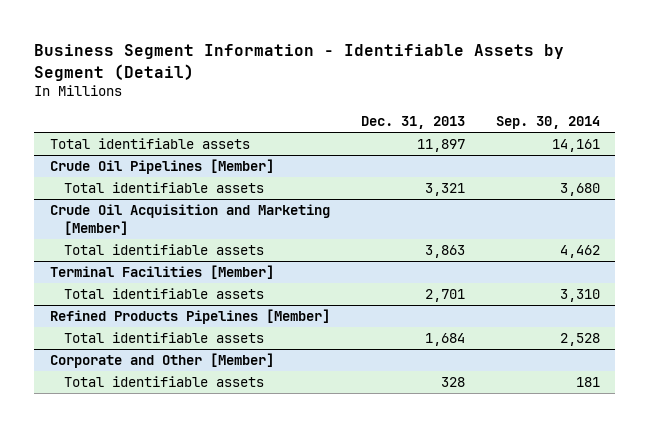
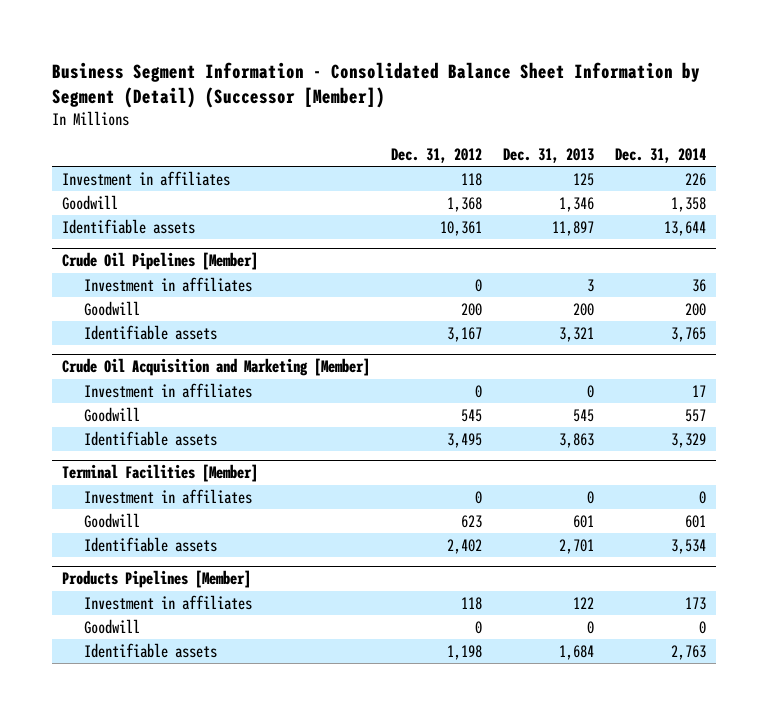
[34,43,565,81] Business Segment Information - Identifiable Assets by Segment (Detail) -> [51,61,700,109] Business Segment Information - Consolidated Balance Sheet Information by Segment (Detail) (Successor [Member])
[495,116,600,130] Sep. 30, 2014 -> none
none -> [391,147,483,163] Dec. 31, 2012
none -> [615,147,707,163] Dec. 31, 2014
none -> [62,170,231,186] Investment in affiliates
none -> [62,194,119,210] Goodwill
[49,137,250,149] Total identifiable assets -> [62,218,196,234] Identifiable assets
none -> [84,276,253,292] Investment in affiliates
none -> [84,300,141,316] Goodwill
[64,181,265,193] Total identifiable assets -> [84,324,218,340] Identifiable assets
none -> [84,382,253,398] Investment in affiliates
none -> [84,406,141,422] Goodwill
[64,243,265,255] Total identifiable assets -> [84,430,218,446] Identifiable assets
[49,352,274,368] Corporate and Other [Member] -> none
[64,375,265,387] Total identifiable assets -> none
none -> [84,488,253,504] Investment in affiliates
none -> [84,512,141,528] Goodwill
[64,287,265,299] Total identifiable assets -> [84,536,218,552] Identifiable assets
[49,308,330,324] Refined Products Pipelines [Member] -> [62,570,252,589] Products Pipelines [Member]
none -> [84,594,253,610] Investment in affiliates
none -> [84,618,141,634] Goodwill
[64,331,265,343] Total identifiable assets -> [84,642,218,658] Identifiable assets

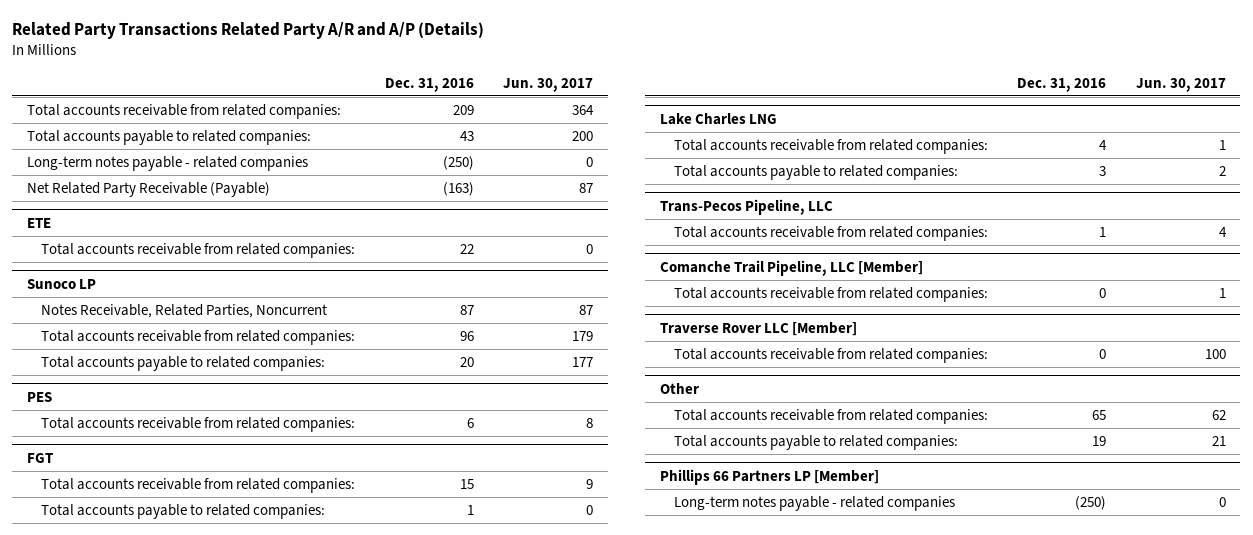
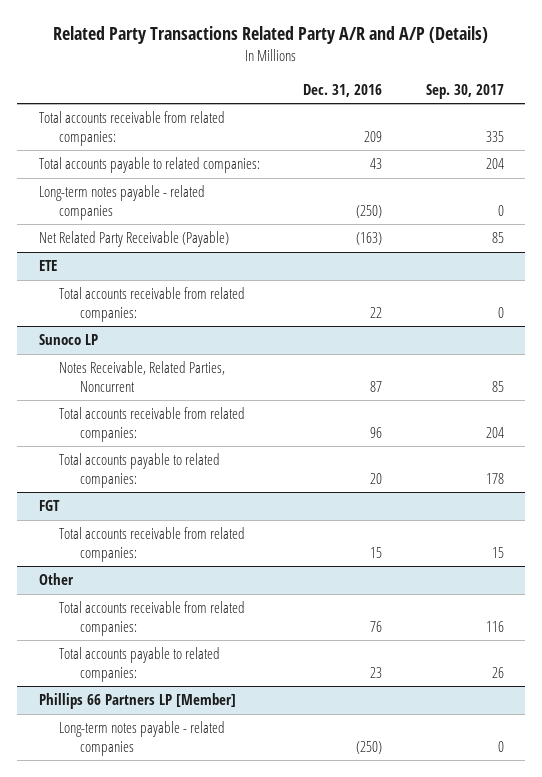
[503,77,594,92] Jun. 30, 2017 -> none
none -> [425,83,504,99] Sep. 30, 2017
[26,391,52,402] PES -> none
[41,416,356,432] Total accounts receivable from related companies: -> none
[41,503,326,519] Total accounts payable to related companies: -> none
[659,112,777,125] Lake Charles LNG -> none
[674,138,989,154] Total accounts receivable from related companies: -> none
[674,164,959,180] Total accounts payable to related companies: -> none
[659,198,833,215] Trans-Pecos Pipeline, LLC -> none
[674,225,989,241] Total accounts receivable from related companies: -> none
[659,259,923,276] Comanche Trail Pipeline, LLC [Member] -> none
[674,286,989,302] Total accounts receivable from related companies: -> none
[659,321,857,336] Traverse Rover LLC [Member] -> none
[674,347,989,363] Total accounts receivable from related companies: -> none
[1092,409,1107,420] 65 -> [370,620,383,632] 76
[1092,435,1107,446] 19 -> [370,666,383,678] 23

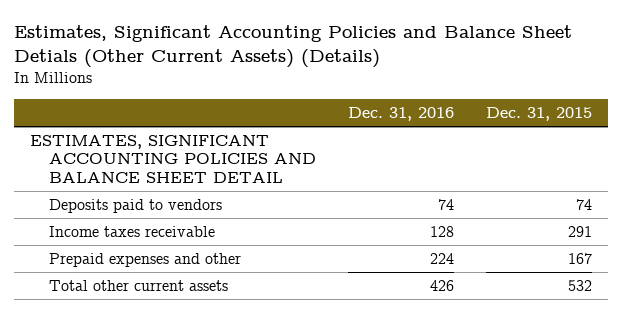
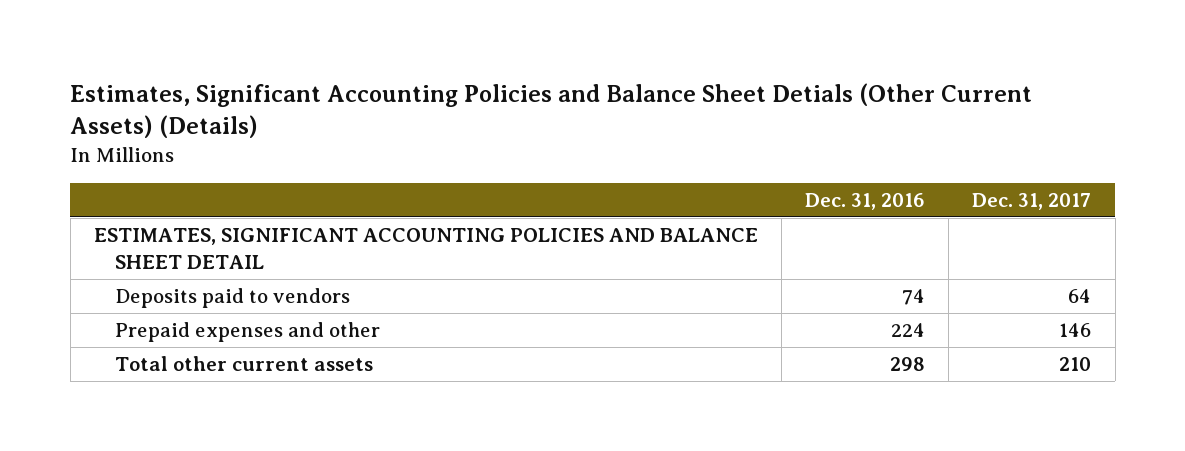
[485,106,592,121] Dec. 31, 2015 -> none
none -> [972,192,1092,210] Dec. 31, 2017
[49,226,216,238] Income taxes receivable -> none
[430,280,455,292] 426 -> [890,357,926,372] 298

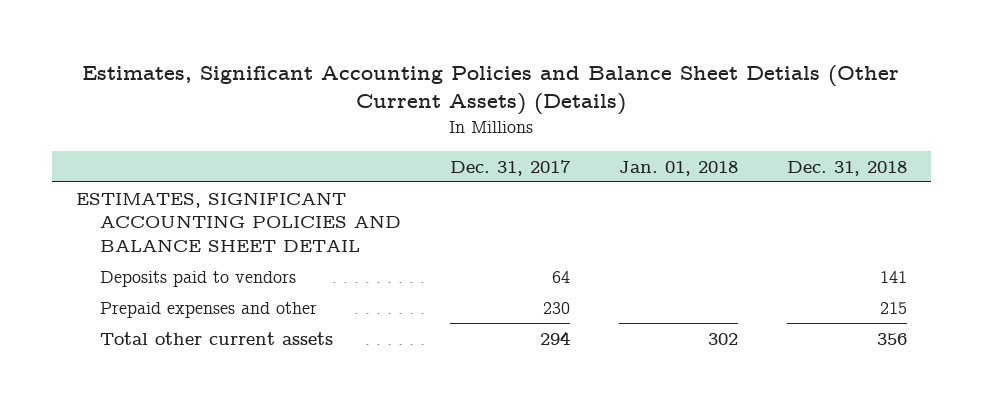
[805,192,926,210] Dec. 31, 2016 -> none
none -> [618,160,738,176] Jan. 01, 2018
none -> [786,160,907,176] Dec. 31, 2018
[1059,323,1092,338] 146 -> [542,301,570,314] 230
[1059,357,1092,372] 210 -> [539,330,570,345] 294

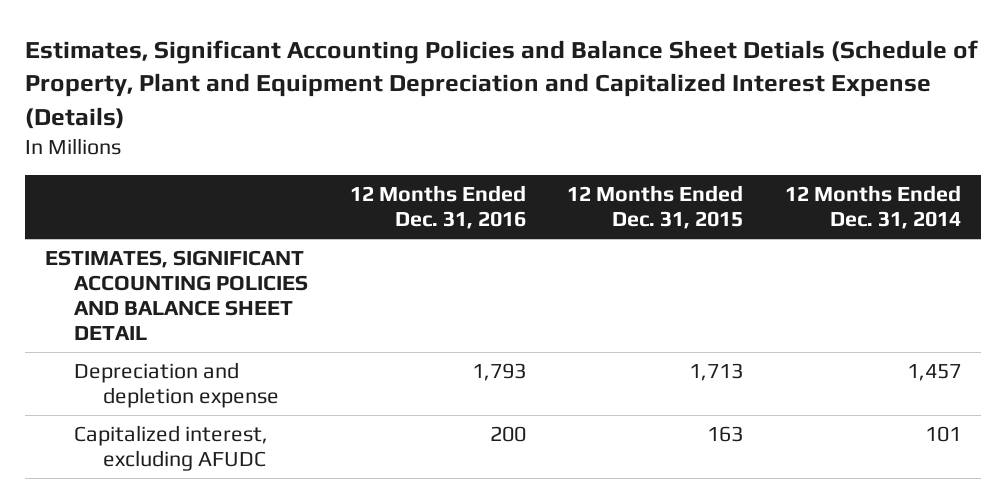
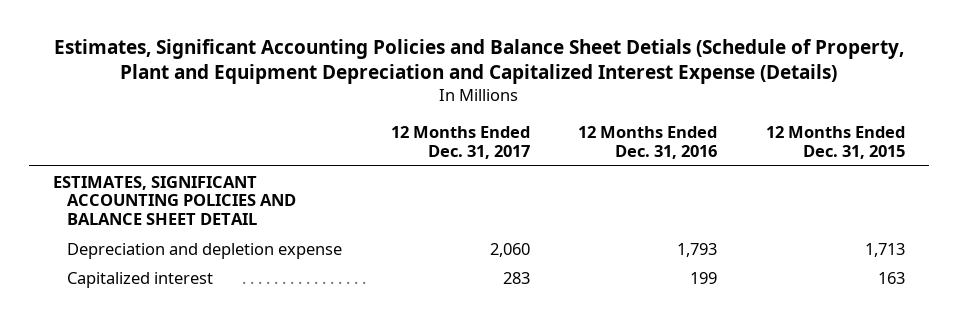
[784,185,961,230] 12 Months Ended Dec. 31, 2014 -> none
none -> [390,126,530,160] 12 Months Ended Dec. 31, 2017
[73,425,268,472] Capitalized interest, excluding AFUDC -> [67,271,214,288] Capitalized interest
[489,426,526,443] 200 -> [690,271,718,284] 199

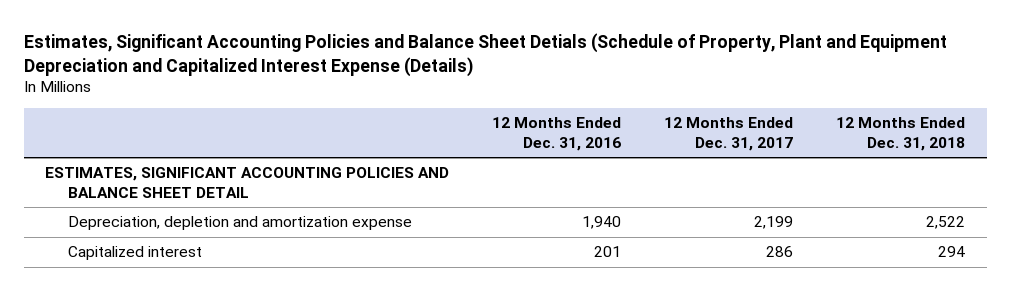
[765,126,905,160] 12 Months Ended Dec. 31, 2015 -> none
none -> [836,116,966,151] 12 Months Ended Dec. 31, 2018
[67,242,343,259] Depreciation and depletion expense -> [67,216,412,231] Depreciation, depletion and amortization expense
[489,242,530,257] 2,060 -> [754,216,794,230] 2,199
[677,242,718,257] 1,793 -> [582,216,622,230] 1,940
[502,271,530,284] 283 -> [766,246,794,258] 286
[690,271,718,284] 199 -> [594,246,622,258] 201

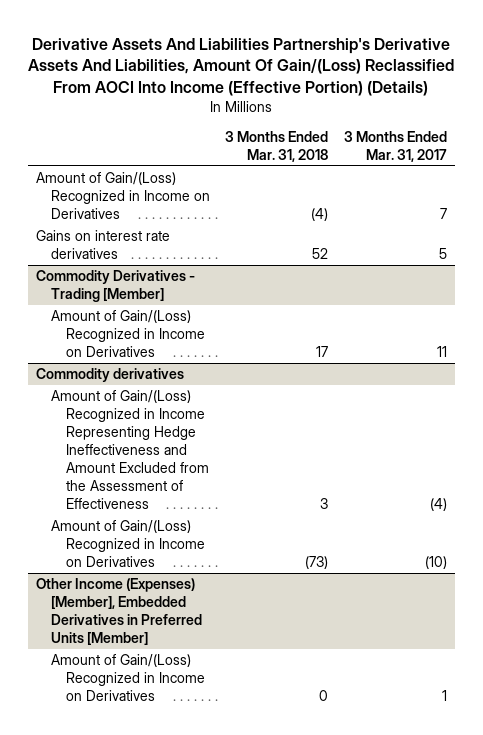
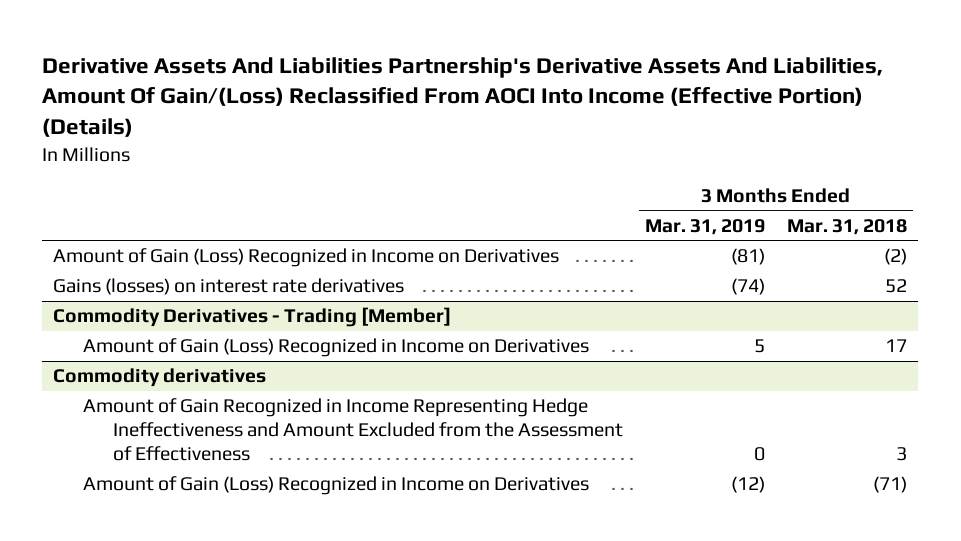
[343,130,447,162] 3 Months Ended Mar. 31, 2017 -> none
none -> [644,218,765,235] Mar. 31, 2019
[35,171,210,220] Amount of Gain/(Loss) Recognized in Income on Derivatives -> [53,248,560,268] Amount of Gain (Loss) Recognized in Income on Derivatives
[311,208,329,222] (4) -> [884,248,908,266] (2)
[35,229,170,260] Gains on interest rate derivatives -> [53,278,405,296] Gains (losses) on interest rate derivatives
[50,309,205,358] Amount of Gain/(Loss) Recognized in Income on Derivatives -> [83,338,590,358] Amount of Gain (Loss) Recognized in Income on Derivatives
[35,577,202,646] Other Income (Expenses) [Member], Embedded Derivatives in Preferred Units [Member] -> none
[50,653,205,702] Amount of Gain/(Loss) Recognized in Income on Derivatives -> none
[50,389,209,510] Amount of Gain/(Loss) Recognized in Income Representing Hedge Ineffectiveness and Amount Excluded from the Assessment of Effectiveness -> [83,398,623,462] Amount of Gain Recognized in Income Representing Hedge Ineffectiveness and Amount Excluded from the Assessment of Effectiveness
[50,519,205,568] Amount of Gain/(Loss) Recognized in Income on Derivatives -> [83,476,590,496] Amount of Gain (Loss) Recognized in Income on Derivatives
[305,556,329,570] (73) -> [873,476,908,494] (71)

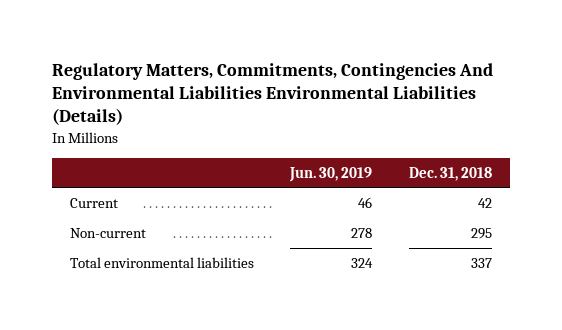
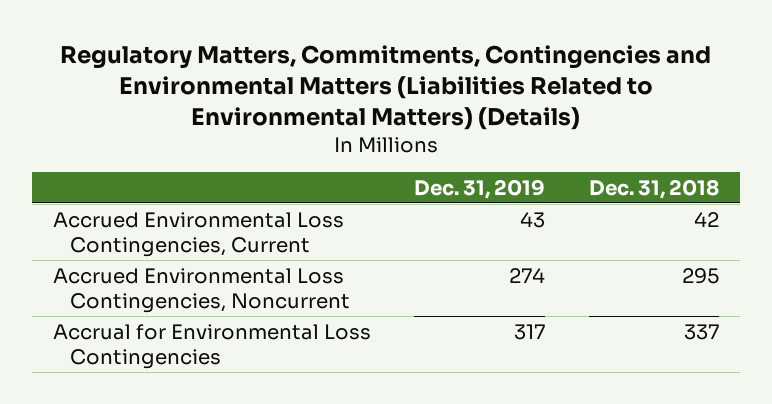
[52,62,494,126] Regulatory Matters, Commitments, Contingencies And Environmental Liabilities Environmental Liabilities (Details) -> [59,44,711,130] Regulatory Matters, Commitments, Contingencies and Environmental Matters (Liabilities Related to Environmental Matters) (Details)
[289,166,373,182] Jun. 30, 2019 -> none
none -> [414,178,546,199] Dec. 31, 2019
[70,198,119,209] Current -> [53,211,345,257] Accrued Environmental Loss Contingencies, Current
[70,228,147,239] Non-current -> [53,267,350,313] Accrued Environmental Loss Contingencies, Noncurrent
[70,257,255,269] Total environmental liabilities -> [53,323,372,369] Accrual for Environmental Loss Contingencies

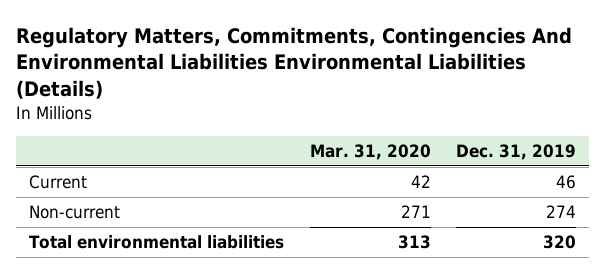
[59,44,711,130] Regulatory Matters, Commitments, Contingencies and Environmental Matters (Liabilities Related to Environmental Matters) (Details) -> [16,26,573,99] Regulatory Matters, Commitments, Contingencies And Environmental Liabilities Environmental Liabilities (Details)
[588,178,719,199] Dec. 31, 2018 -> none
none -> [309,144,431,161] Mar. 31, 2020
[53,323,372,369] Accrual for Environmental Loss Contingencies -> none
[53,211,345,257] Accrued Environmental Loss Contingencies, Current -> [28,175,87,190] Current
[520,211,546,228] 43 -> [556,175,577,190] 46
[53,267,350,313] Accrued Environmental Loss Contingencies, Noncurrent -> [28,205,120,220] Non-current
none -> [28,235,284,250] Total environmental liabilities

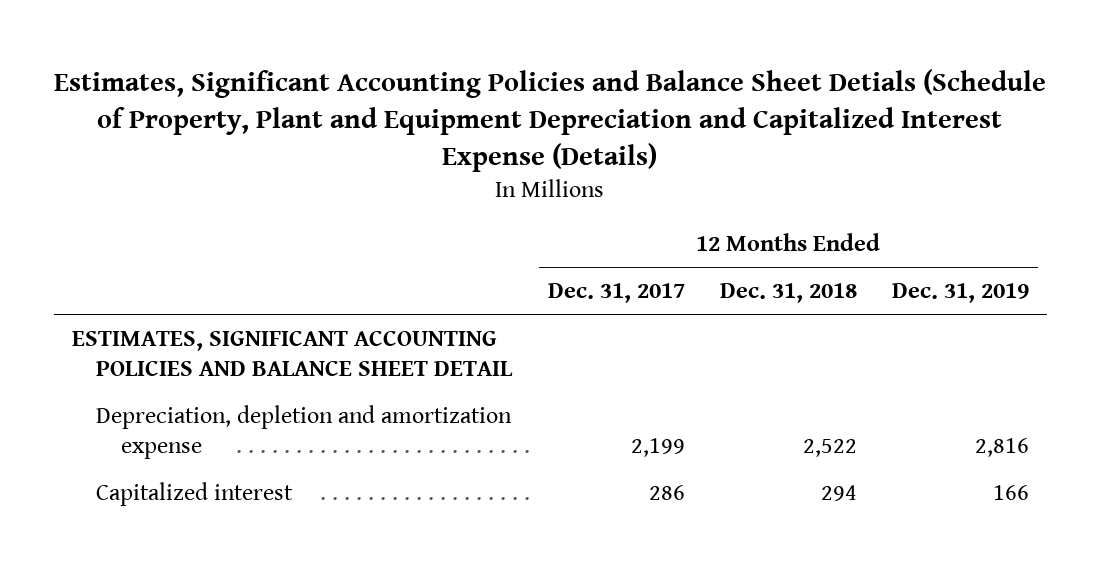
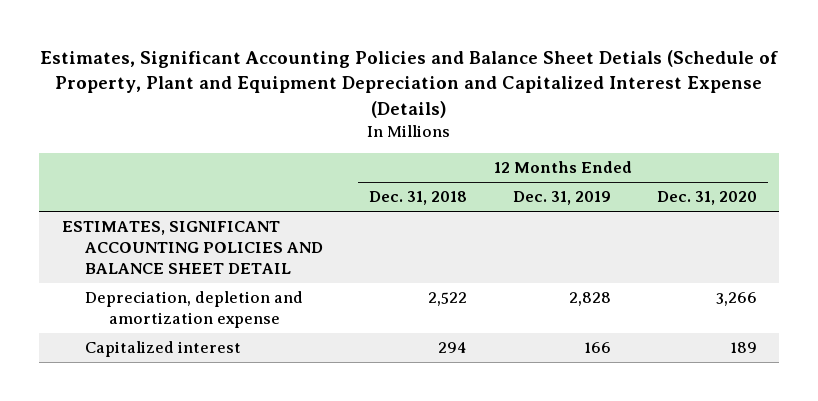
[547,283,685,304] Dec. 31, 2017 -> none
none -> [656,191,757,206] Dec. 31, 2020
[974,438,1029,458] 2,816 -> [568,292,611,307] 2,828

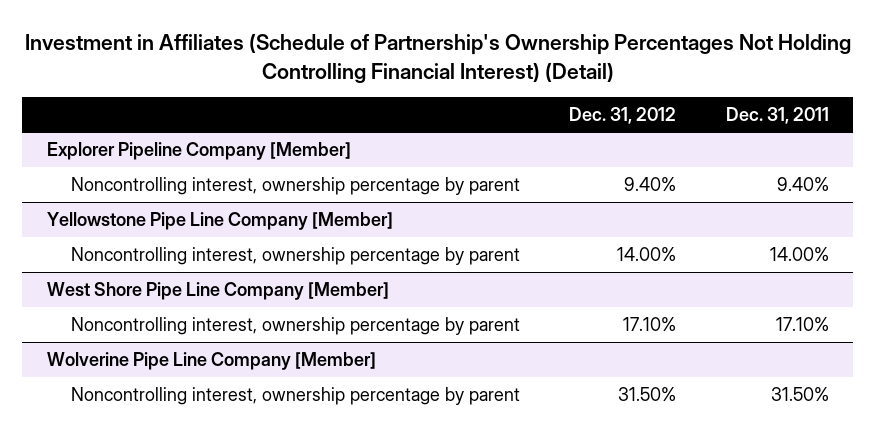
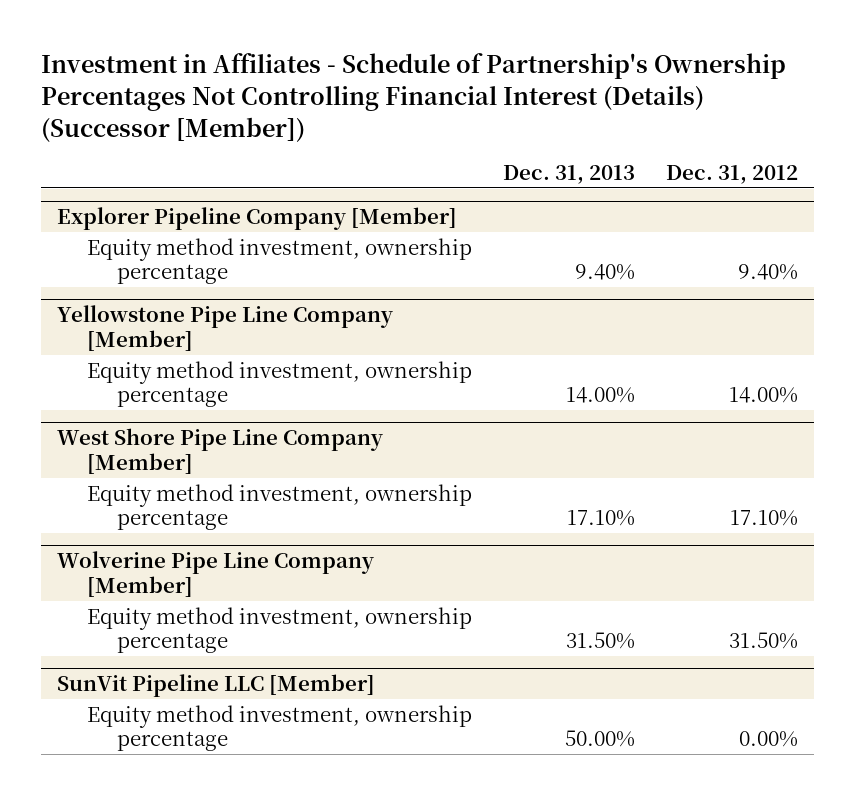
[24,33,851,83] Investment in Affiliates (Schedule of Partnership's Ownership Percentages Not Holding Controlling Financial Interest) (Detail) -> [41,53,787,142] Investment in Affiliates - Schedule of Partnership's Ownership Percentages Not Controlling Financial Interest (Details) (Successor [Member])
[725,106,829,124] Dec. 31, 2011 -> none
none -> [503,165,636,185] Dec. 31, 2013
[70,176,520,195] Noncontrolling interest, ownership percentage by parent -> [86,237,472,285] Equity method investment, ownership percentage
[70,246,520,265] Noncontrolling interest, ownership percentage by parent -> [86,360,472,408] Equity method investment, ownership percentage
[70,316,520,335] Noncontrolling interest, ownership percentage by parent -> [86,483,472,531] Equity method investment, ownership percentage
[70,386,520,405] Noncontrolling interest, ownership percentage by parent -> [86,606,472,654] Equity method investment, ownership percentage
none -> [56,674,375,698] SunVit Pipeline LLC [Member]
none -> [86,704,472,752] Equity method investment, ownership percentage

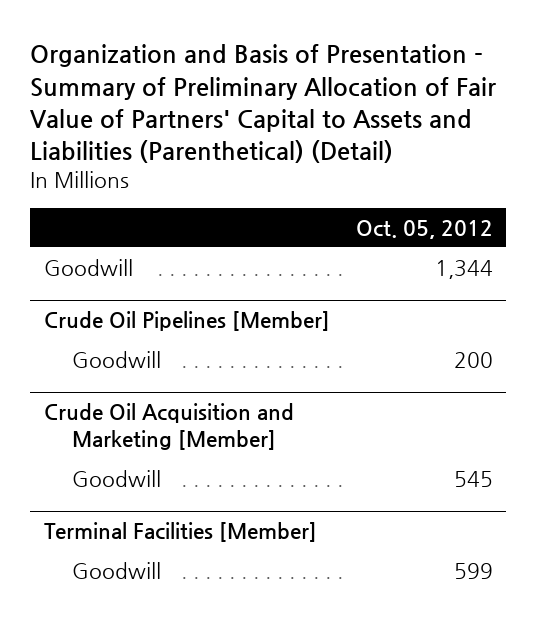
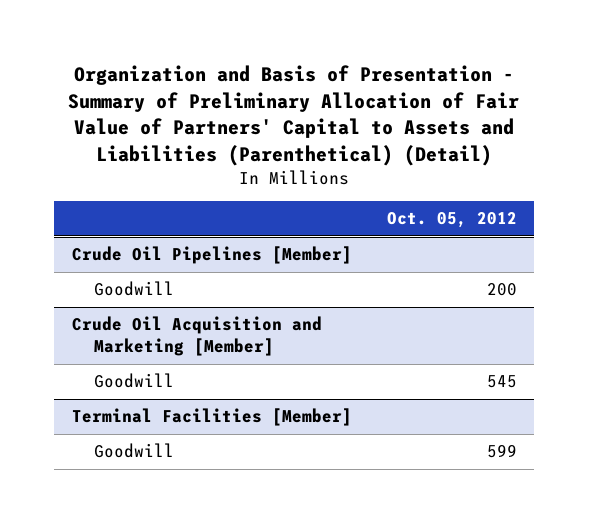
[43,258,133,276] Goodwill -> none

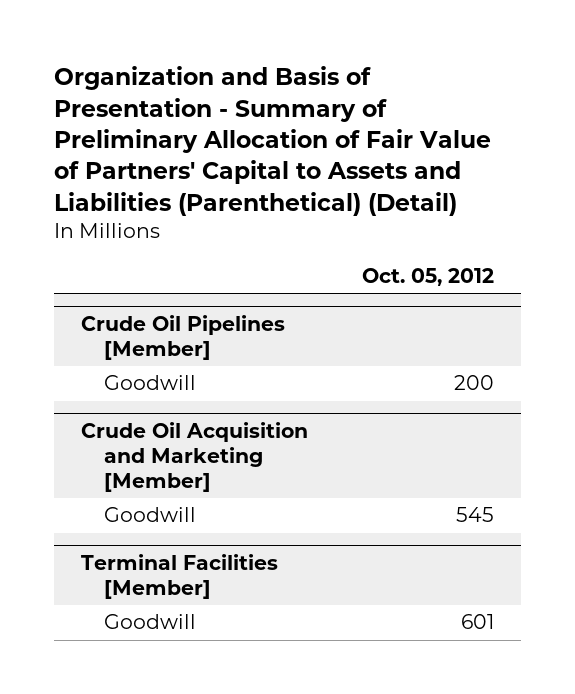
[486,444,517,459] 599 -> [460,614,494,630] 601

